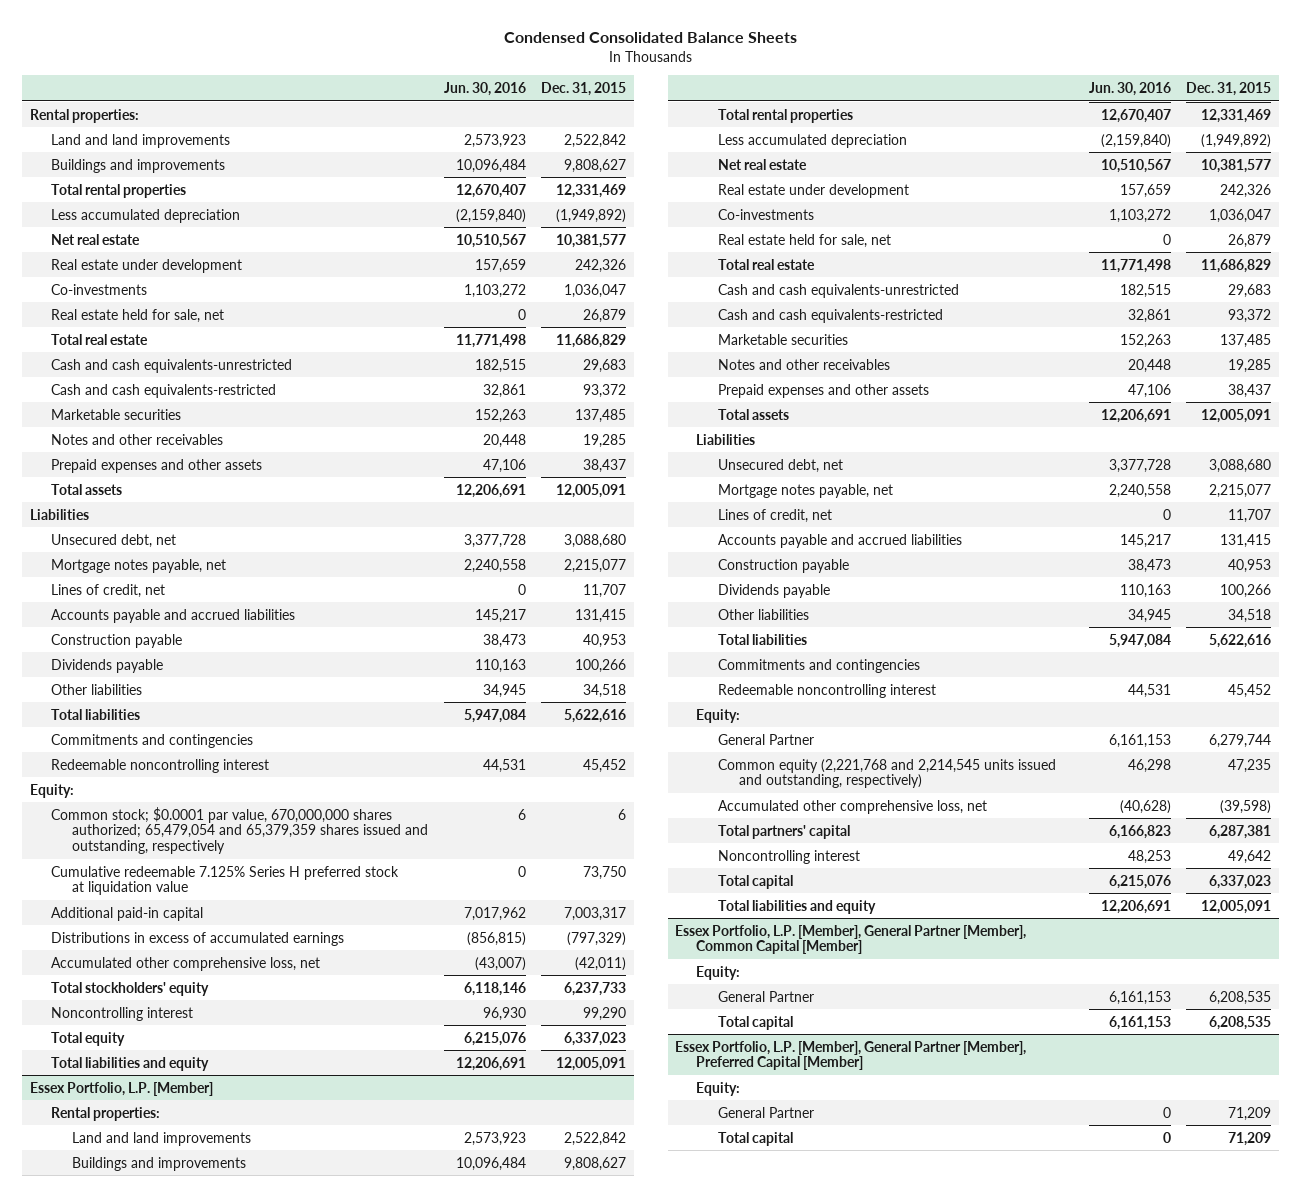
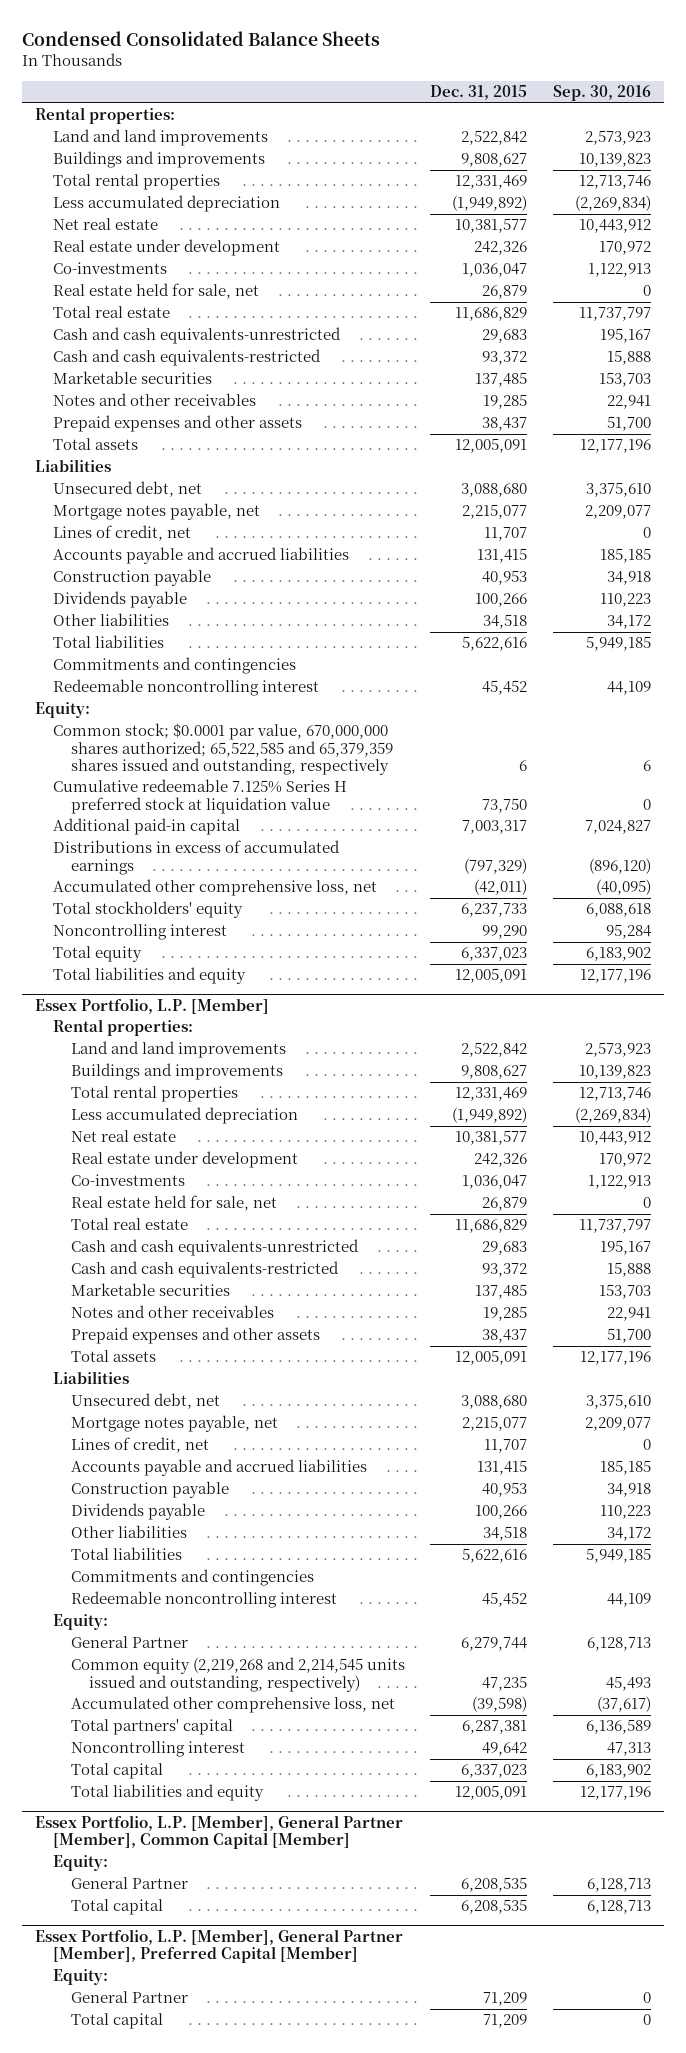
[443,81,526,96] Jun. 30, 2016 -> none
none -> [552,85,651,102] Sep. 30, 2016
[51,806,429,855] Common stock; $0.0001 par value, 670,000,000 shares authorized; 65,479,054 and 65,379,359 shares issued and outstanding, respectively -> [52,723,393,776] Common stock; $0.0001 par value, 670,000,000 shares authorized; 65,522,585 and 65,379,359 shares issued and outstanding, respectively
[717,758,1056,789] Common equity (2,221,768 and 2,214,545 units issued and outstanding, respectively) -> [70,1657,405,1692] Common equity (2,219,268 and 2,214,545 units issued and outstanding, respectively)

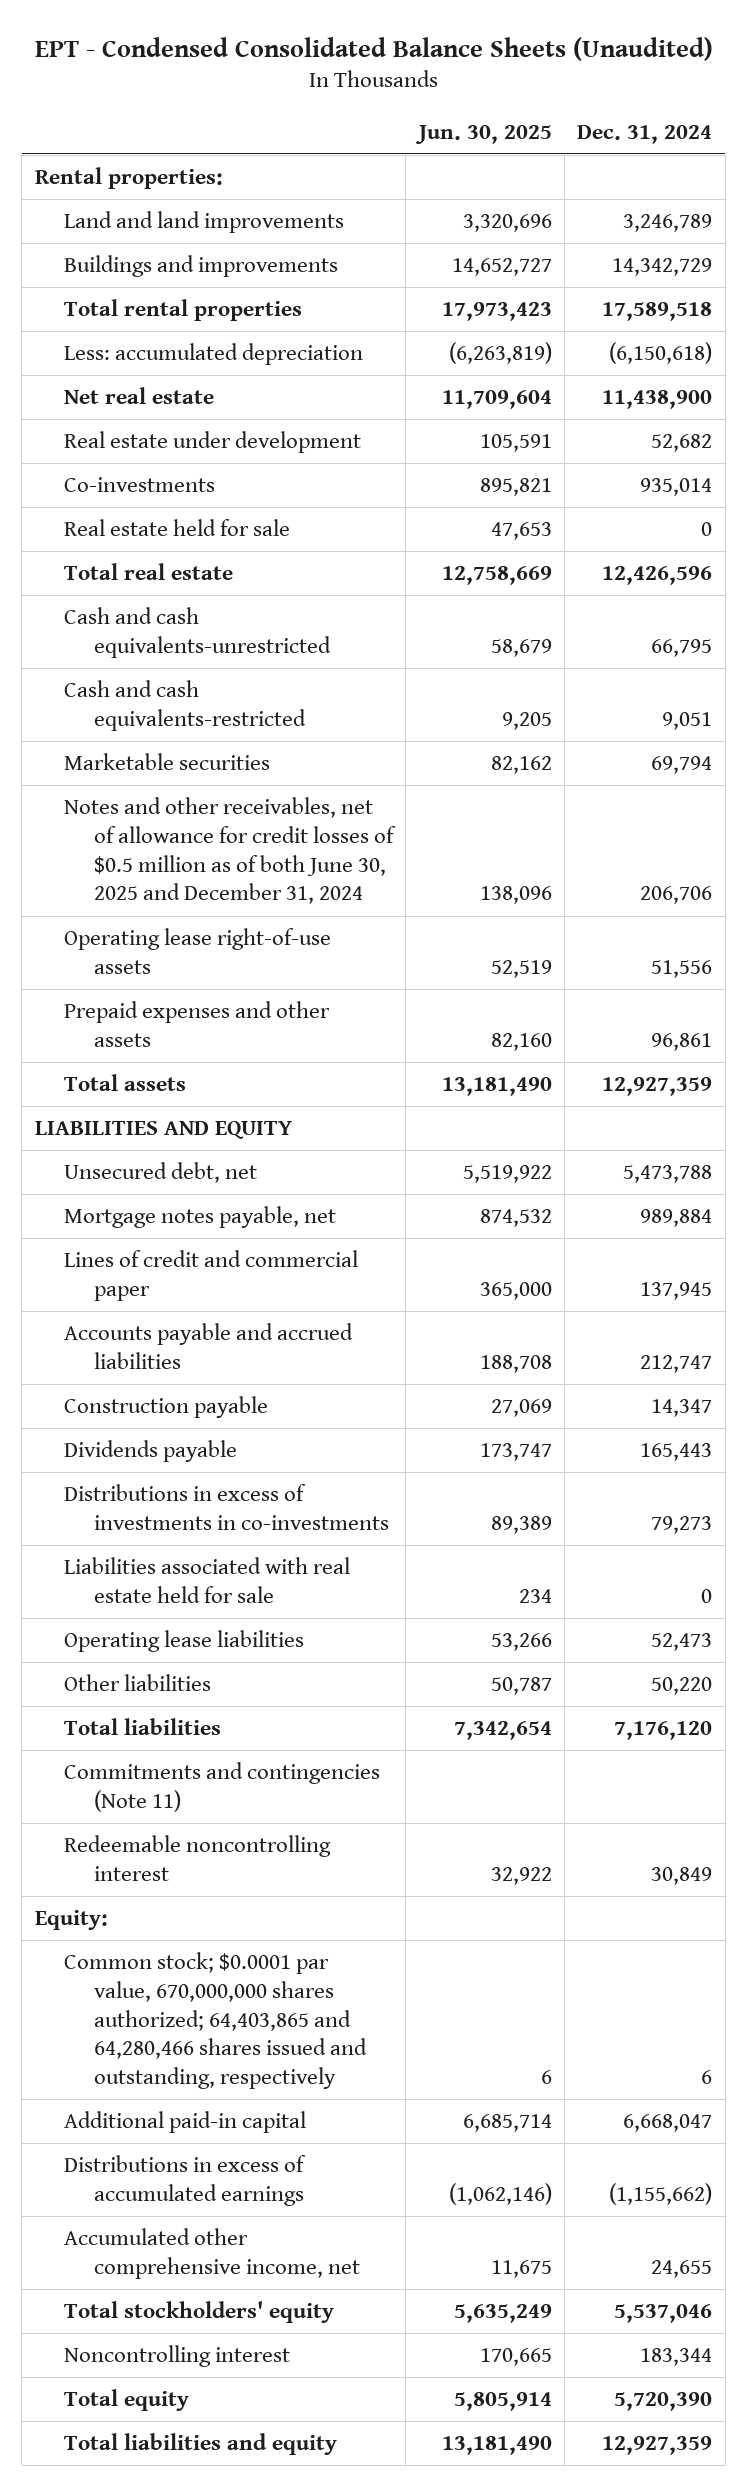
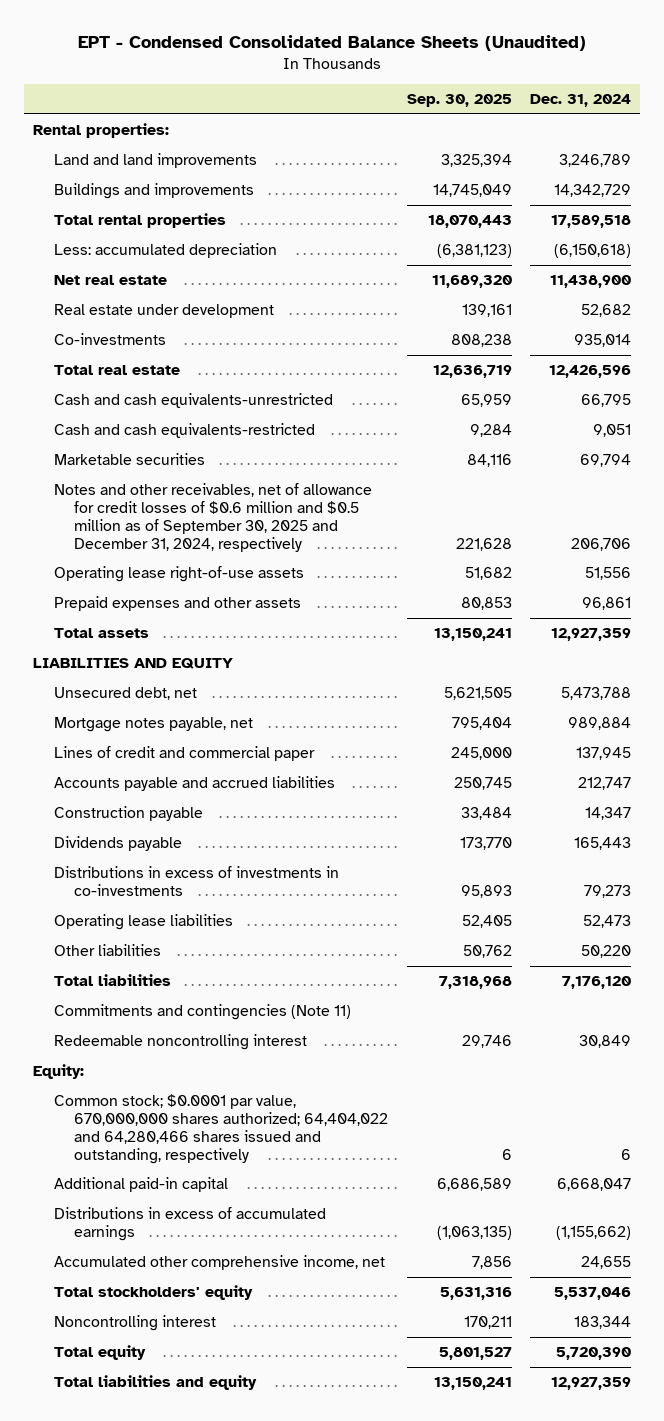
[414,124,552,144] Jun. 30, 2025 -> none
none -> [406,94,512,108] Sep. 30, 2025
[64,519,291,537] Real estate held for sale -> none
[64,797,396,905] Notes and other receivables, net of allowance for credit losses of $0.5 million as of both June 30, 2025 and December 31, 2024 -> [53,483,372,552] Notes and other receivables, net of allowance for credit losses of $0.6 million and $0.5 million as of September 30, 2025 and December 31, 2024, respectively
[64,1557,351,1603] Liabilities associated with real estate held for sale -> none
[64,1952,367,2089] Common stock; $0.0001 par value, 670,000,000 shares authorized; 64,403,865 and 64,280,466 shares issued and outstanding, respectively -> [53,1094,389,1164] Common stock; $0.0001 par value, 670,000,000 shares authorized; 64,404,022 and 64,280,466 shares issued and outstanding, respectively

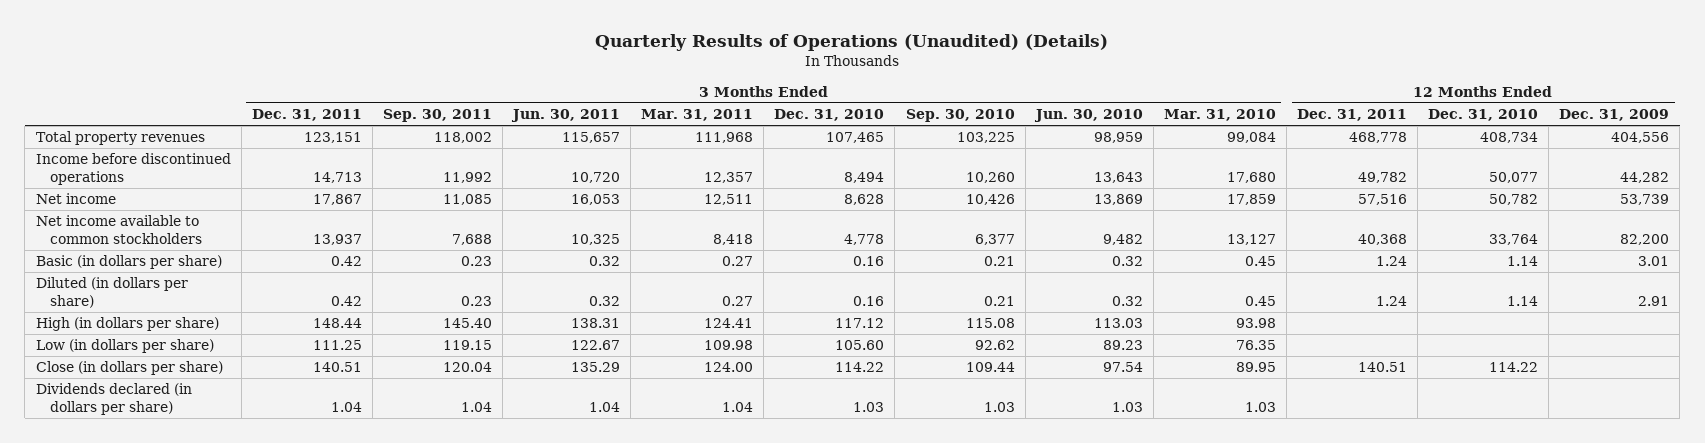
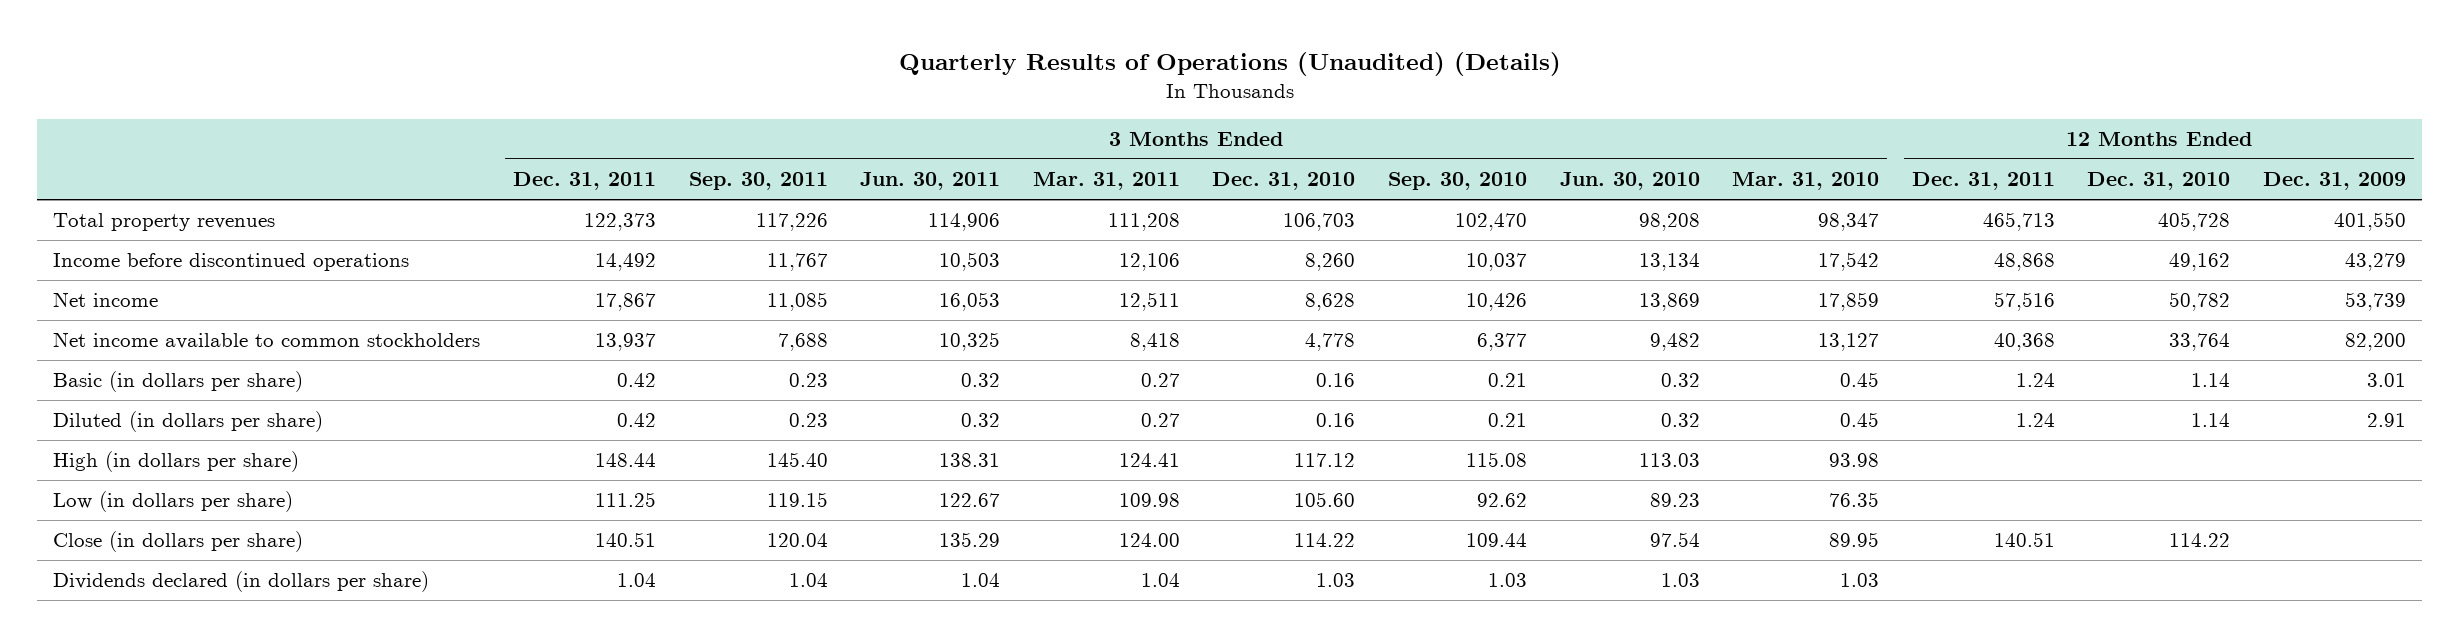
[303,132,362,144] 123,151 -> [584,213,657,232] 122,373
[433,132,492,144] 118,002 -> [755,213,828,232] 117,226
[562,132,621,144] 115,657 -> [928,213,1001,232] 114,906
[695,132,754,144] 111,968 -> [1107,213,1180,232] 111,208
[826,132,885,144] 107,465 -> [1283,213,1356,232] 106,703
[956,132,1015,144] 103,225 -> [1454,213,1527,232] 102,470
[1093,132,1143,144] 98,959 -> [1638,213,1700,232] 98,208
[1226,132,1276,144] 99,084 -> [1818,213,1880,232] 98,347
[1348,132,1407,144] 468,778 -> [1982,212,2055,232] 465,713
[1480,132,1539,144] 408,734 -> [2158,212,2231,232] 405,728
[1611,132,1670,144] 404,556 -> [2333,212,2406,232] 401,550
[312,171,362,183] 14,713 -> [595,253,657,272] 14,492
[442,171,492,183] 11,992 -> [766,253,828,272] 11,767
[571,171,621,183] 10,720 -> [939,252,1001,272] 10,503
[704,171,754,183] 12,357 -> [1118,253,1180,272] 12,106
[844,171,885,183] 8,494 -> [1305,253,1356,272] 8,260
[965,171,1015,183] 10,260 -> [1465,253,1527,272] 10,037
[1093,171,1143,183] 13,643 -> [1638,253,1700,272] 13,134
[1226,171,1276,183] 17,680 -> [1818,252,1880,272] 17,542
[1357,171,1407,183] 49,782 -> [1993,253,2055,272] 48,868
[1489,171,1539,183] 50,077 -> [2169,253,2231,272] 49,162
[1620,171,1670,183] 44,282 -> [2344,253,2406,272] 43,279

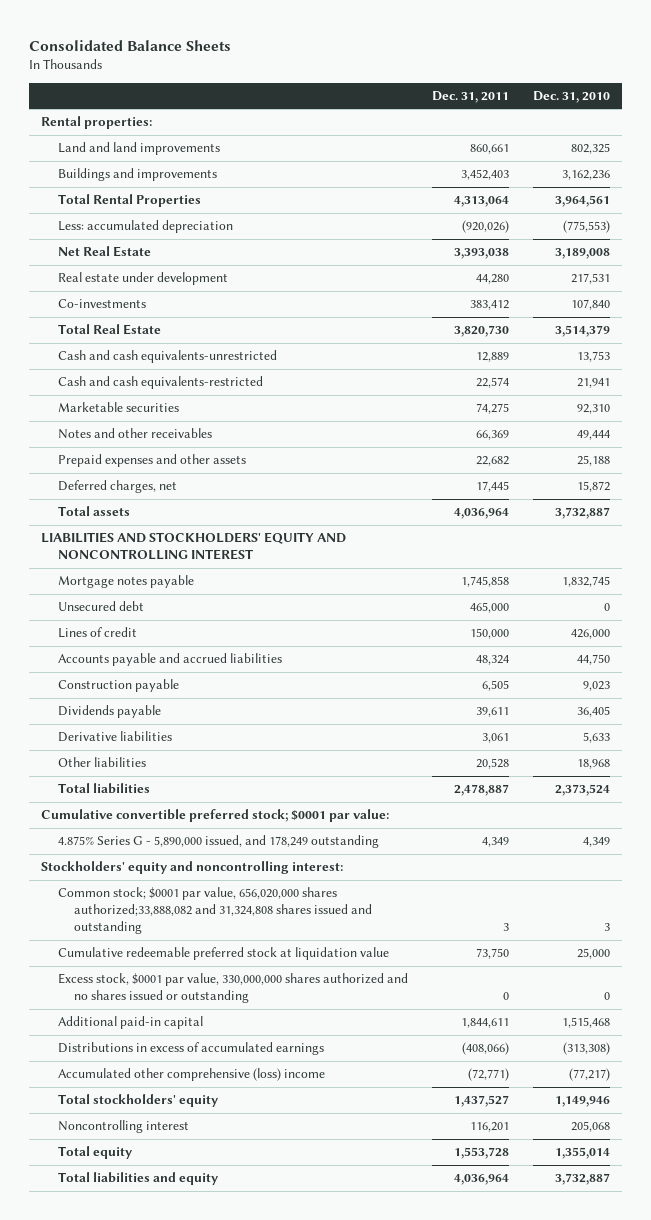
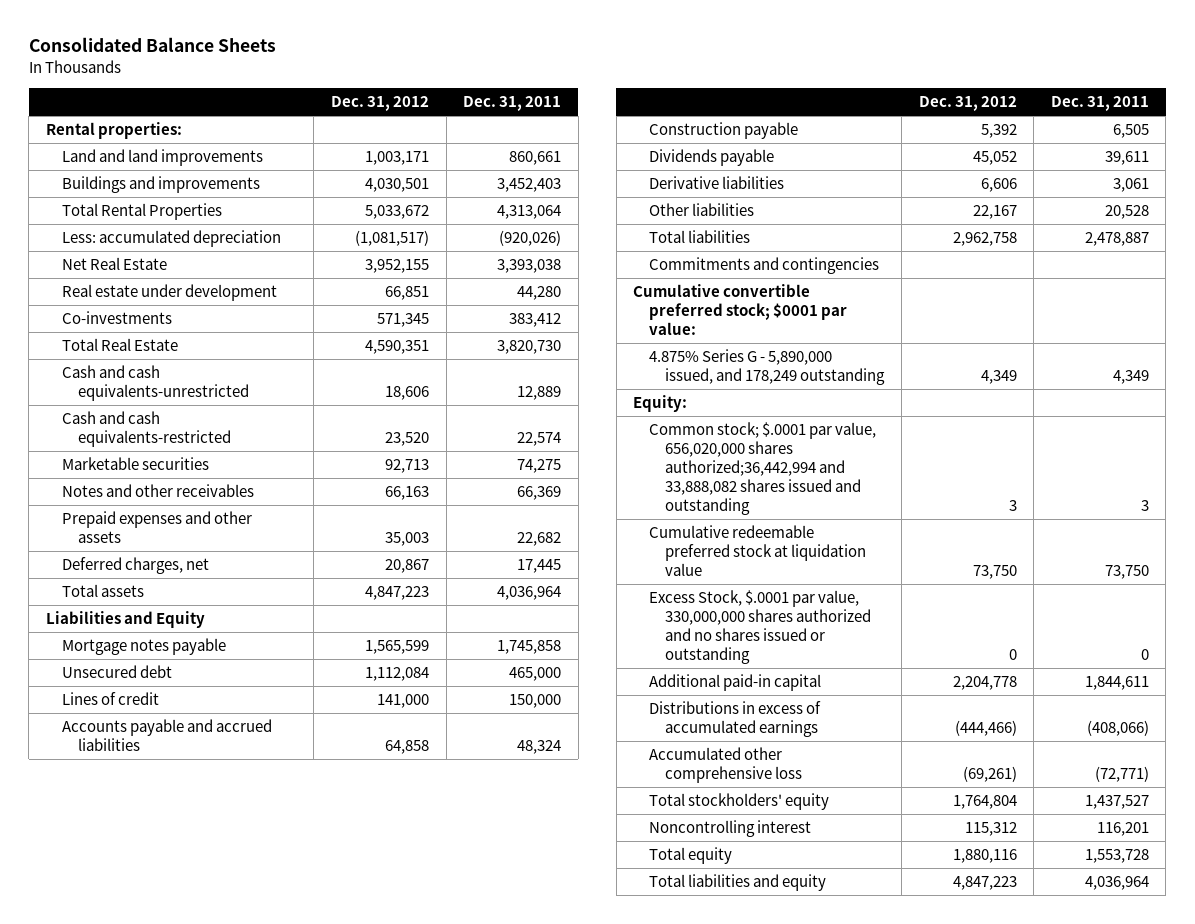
[532,91,610,104] Dec. 31, 2010 -> none
none -> [331,96,430,112] Dec. 31, 2012
[41,532,347,561] LIABILITIES AND STOCKHOLDERS' EQUITY AND NONCONTROLLING INTEREST -> [45,611,205,629] Liabilities and Equity
none -> [649,257,880,275] Commitments and contingencies
[41,861,344,875] Stockholders' equity and noncontrolling interest: -> [633,395,688,413] Equity:
[57,887,373,935] Common stock; $0001 par value, 656,020,000 shares authorized;33,888,082 and 31,324,808 shares issued and outstanding -> [649,422,877,515] Common stock; $.0001 par value, 656,020,000 shares authorized;36,442,994 and 33,888,082 shares issued and outstanding
[57,973,408,1004] Excess stock, $0001 par value, 330,000,000 shares authorized and no shares issued or outstanding -> [649,590,872,664] Excess Stock, $.0001 par value, 330,000,000 shares authorized and no shares issued or outstanding
[57,1068,325,1082] Accumulated other comprehensive (loss) income -> [649,747,803,783] Accumulated other comprehensive loss

